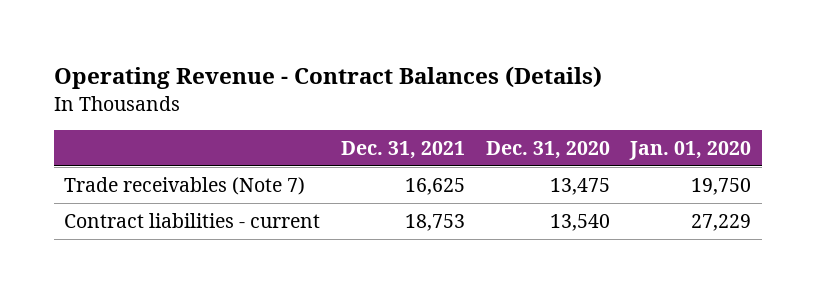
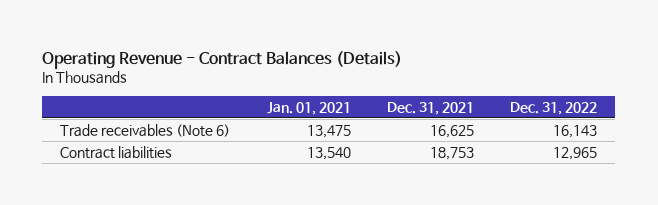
[485,141,610,160] Dec. 31, 2020 -> none
[629,141,752,161] Jan. 01, 2020 -> none
none -> [266,101,351,115] Jan. 01, 2021
none -> [510,101,598,115] Dec. 31, 2022
[64,176,306,195] Trade receivables (Note 7) -> [60,123,231,137] Trade receivables (Note 6)
[64,212,321,228] Contract liabilities - current -> [60,145,173,159] Contract liabilities

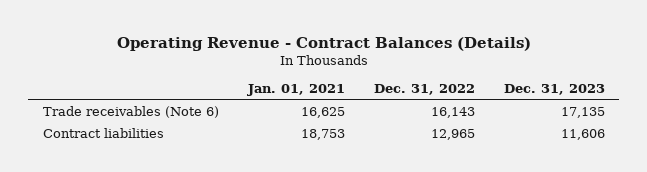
[386,101,474,115] Dec. 31, 2021 -> none
none -> [503,84,605,96] Dec. 31, 2023
[306,124,351,138] 13,475 -> [300,106,345,118] 16,625
[306,146,351,160] 13,540 -> [300,128,345,140] 18,753

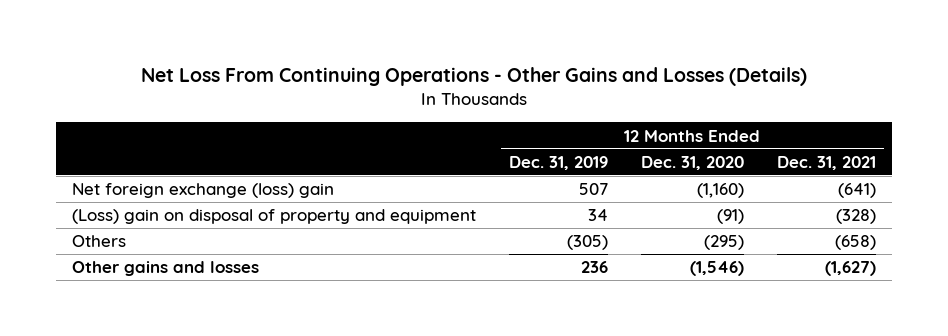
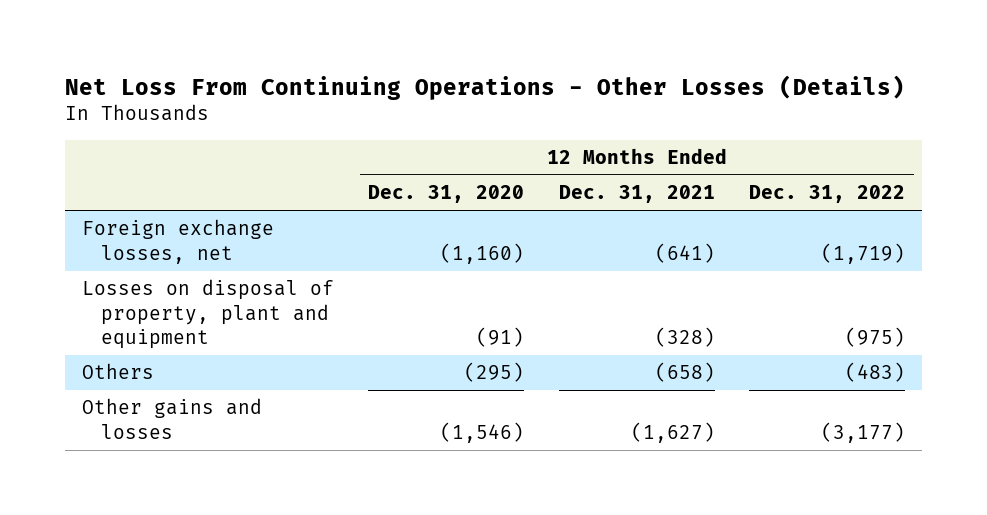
[140,67,807,87] Net Loss From Continuing Operations - Other Gains and Losses (Details) -> [64,74,905,100] Net Loss From Continuing Operations - Other Losses (Details)
[508,155,608,170] Dec. 31, 2019 -> none
none -> [748,185,905,204] Dec. 31, 2022
[72,183,335,199] Net foreign exchange (loss) gain -> [81,219,274,264] Foreign exchange losses, net
[72,209,477,225] (Loss) gain on disposal of property and equipment -> [81,279,334,349] Losses on disposal of property, plant and equipment

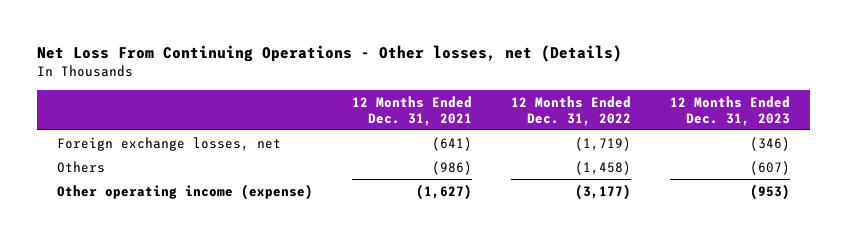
[64,74,905,100] Net Loss From Continuing Operations - Other Losses (Details) -> [37,45,623,63] Net Loss From Continuing Operations - Other losses, net (Details)
[368,185,525,204] Dec. 31, 2020 -> none
none -> [669,95,790,126] 12 Months Ended Dec. 31, 2023
[81,279,334,349] Losses on disposal of property, plant and equipment -> none
[654,362,715,383] (658) -> [431,160,472,175] (986)
[844,362,905,383] (483) -> [574,160,631,175] (1,458)
[81,398,262,439] Other gains and losses -> [56,183,313,200] Other operating income (expense)

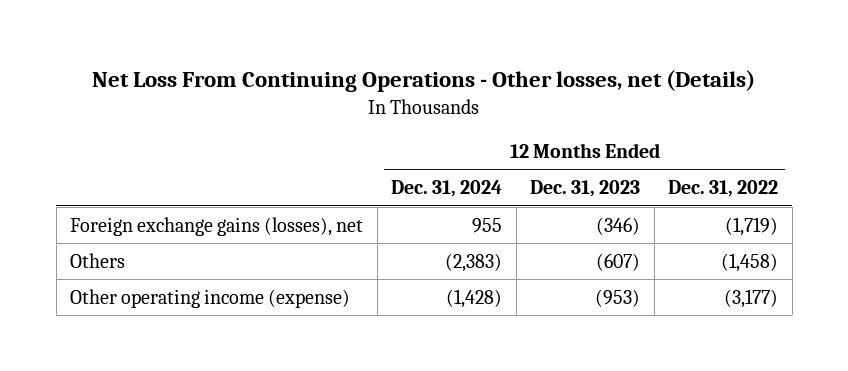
[351,95,472,126] 12 Months Ended Dec. 31, 2021 -> none
none -> [391,180,503,198] Dec. 31, 2024
[56,136,281,151] Foreign exchange losses, net -> [70,216,364,236] Foreign exchange gains (losses), net

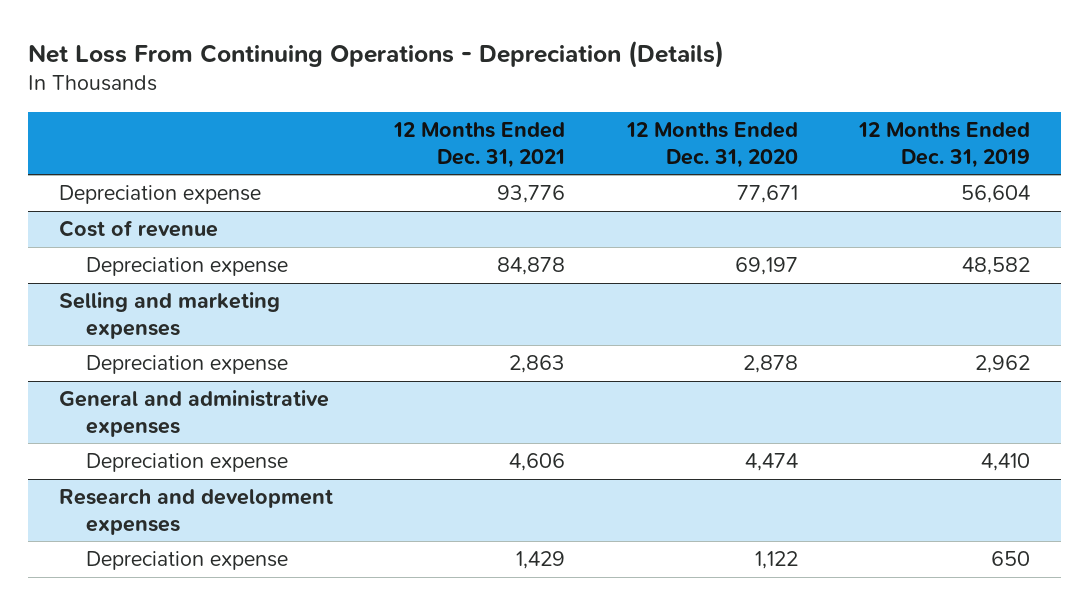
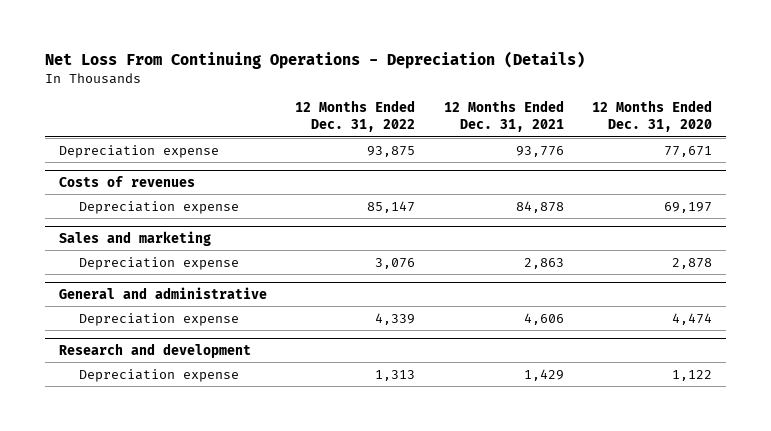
[858,121,1031,168] 12 Months Ended Dec. 31, 2019 -> none
none -> [295,100,416,133] 12 Months Ended Dec. 31, 2022
[59,220,219,238] Cost of revenue -> [59,175,196,187] Costs of revenues
[59,292,281,339] Selling and marketing expenses -> [59,230,212,246] Sales and marketing
[59,390,330,437] General and administrative expenses -> [59,286,268,299] General and administrative
[59,489,334,535] Research and development expenses -> [59,342,252,358] Research and development

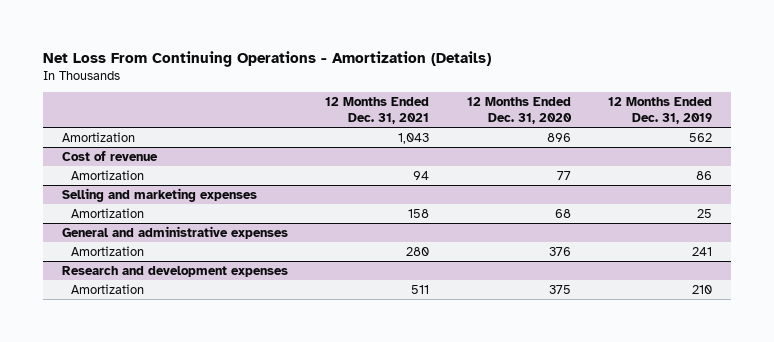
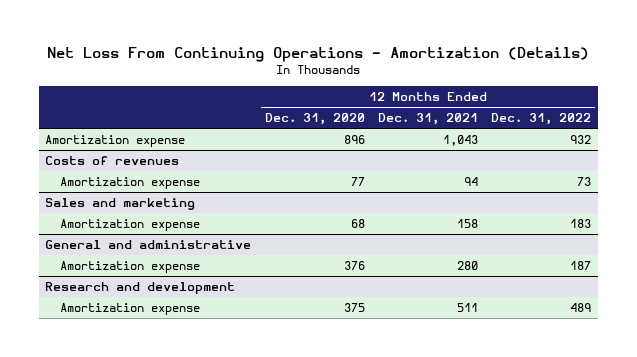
[608,97,713,125] 12 Months Ended Dec. 31, 2019 -> none
none -> [491,113,592,126] Dec. 31, 2022
[61,132,135,143] Amortization -> [45,135,186,148] Amortization expense
[61,151,158,162] Cost of revenue -> [45,156,180,166] Costs of revenues
[71,170,145,181] Amortization -> [60,177,201,190] Amortization expense
[61,188,257,203] Selling and marketing expenses -> [45,198,196,211] Sales and marketing
[71,208,145,219] Amortization -> [60,219,201,232] Amortization expense
[61,226,288,240] General and administrative expenses -> [45,240,252,250] General and administrative
[71,246,145,257] Amortization -> [60,261,201,274] Amortization expense
[61,266,288,278] Research and development expenses -> [45,282,236,295] Research and development
[71,284,145,295] Amortization -> [60,303,201,316] Amortization expense

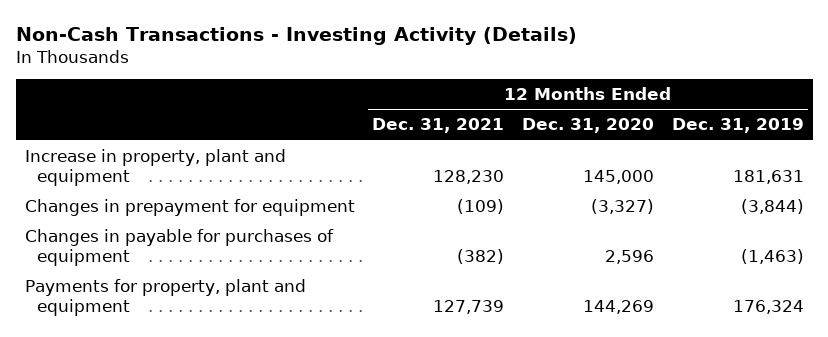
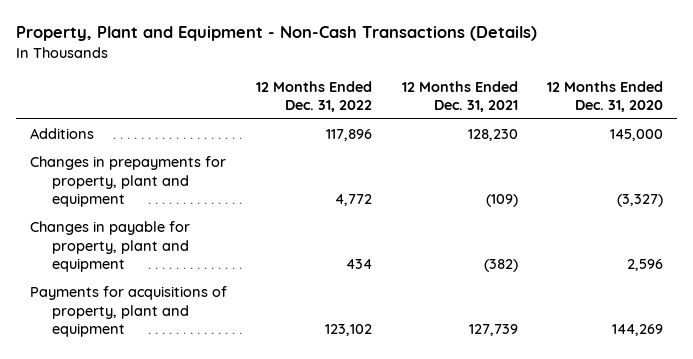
[15,26,577,45] Non-Cash Transactions - Investing Activity (Details) -> [15,26,537,42] Property, Plant and Equipment - Non-Cash Transactions (Details)
[671,118,804,134] Dec. 31, 2019 -> none
none -> [256,80,373,112] 12 Months Ended Dec. 31, 2022
[24,149,286,187] Increase in property, plant and equipment -> [30,128,95,140] Additions
[24,199,355,217] Changes in prepayment for equipment -> [30,156,227,208] Changes in prepayments for property, plant and equipment
[24,229,334,267] Changes in payable for purchases of equipment -> [30,221,191,273] Changes in payable for property, plant and equipment
[24,279,306,317] Payments for property, plant and equipment -> [30,286,228,338] Payments for acquisitions of property, plant and equipment

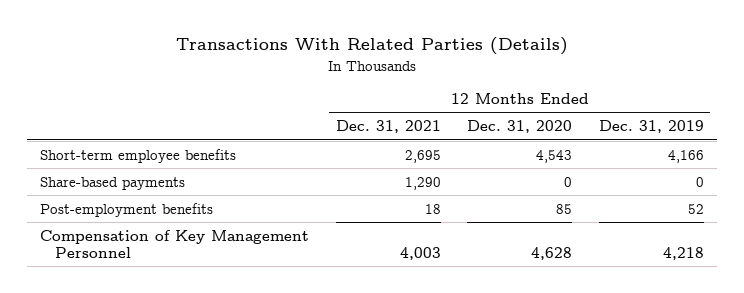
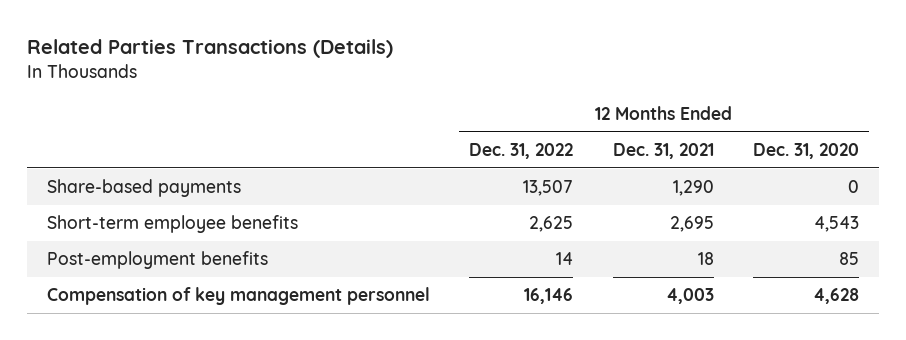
[176,37,569,56] Transactions With Related Parties (Details) -> [27,39,394,59] Related Parties Transactions (Details)
[598,120,704,134] Dec. 31, 2019 -> none
none -> [469,142,574,159] Dec. 31, 2022
[40,148,237,163] Short-term employee benefits -> [46,215,298,234] Short-term employee benefits
[40,229,310,259] Compensation of Key Management Personnel -> [46,287,430,306] Compensation of key management personnel

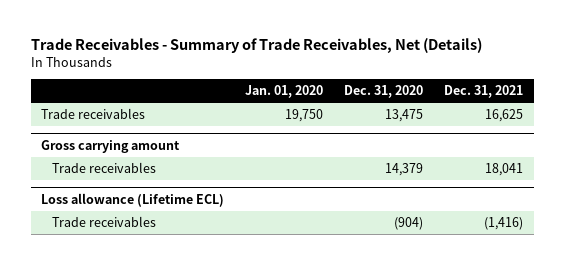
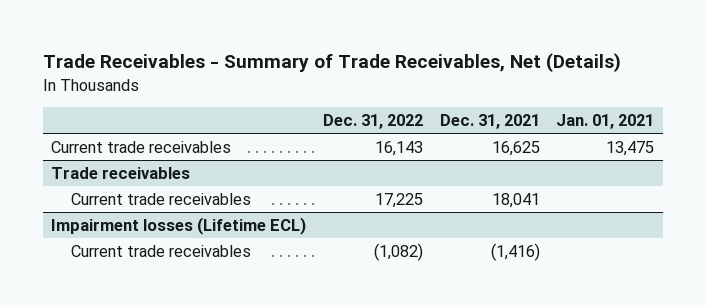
[245,85,324,99] Jan. 01, 2020 -> none
[344,85,424,99] Dec. 31, 2020 -> none
none -> [322,113,423,129] Dec. 31, 2022
none -> [556,113,655,129] Jan. 01, 2021
[41,108,146,120] Trade receivables -> [51,141,232,154] Current trade receivables
[41,139,181,153] Gross carrying amount -> [51,167,191,180] Trade receivables
[51,162,156,174] Trade receivables -> [71,193,252,206] Current trade receivables
[41,192,225,207] Loss allowance (Lifetime ECL) -> [51,217,307,236] Impairment losses (Lifetime ECL)
[51,216,156,228] Trade receivables -> [71,245,252,258] Current trade receivables

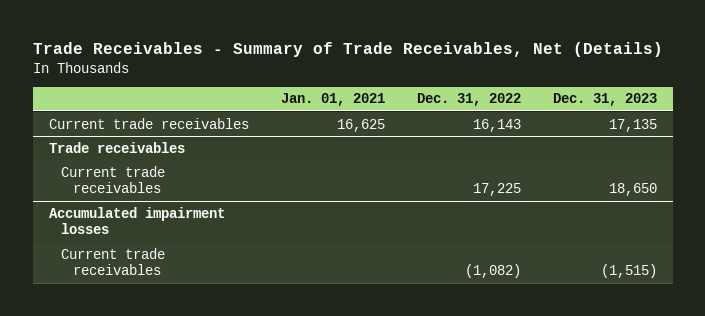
[439,113,540,129] Dec. 31, 2021 -> none
none -> [552,93,657,107] Dec. 31, 2023
[606,141,655,157] 13,475 -> [336,118,385,132] 16,625
[51,217,307,236] Impairment losses (Lifetime ECL) -> [48,206,225,235] Accumulated impairment losses

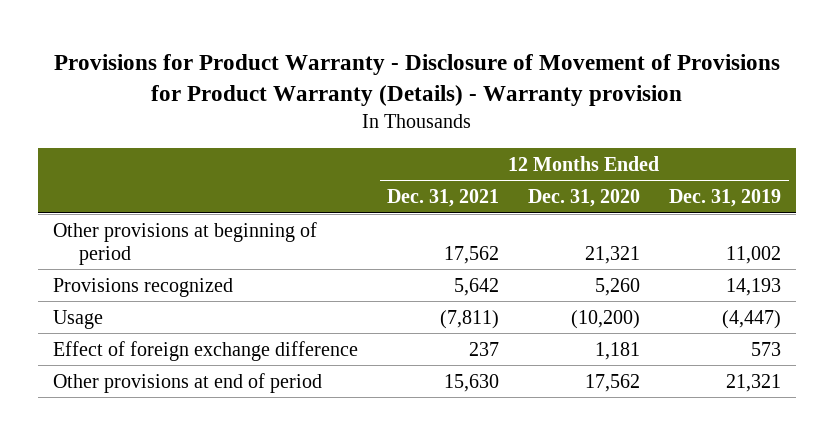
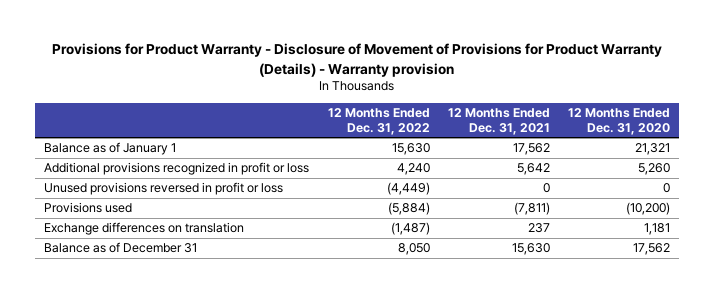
[669,189,782,208] Dec. 31, 2019 -> none
none -> [327,108,430,135] 12 Months Ended Dec. 31, 2022
[52,221,317,265] Other provisions at beginning of period -> [44,142,177,156] Balance as of January 1
[52,277,233,297] Provisions recognized -> [44,162,310,176] Additional provisions recognized in profit or loss
none -> [44,182,284,196] Unused provisions reversed in profit or loss
[52,309,103,329] Usage -> [44,202,133,214] Provisions used
[52,340,358,361] Effect of foreign exchange difference -> [44,222,245,236] Exchange differences on translation
[52,372,322,393] Other provisions at end of period -> [44,242,198,254] Balance as of December 31

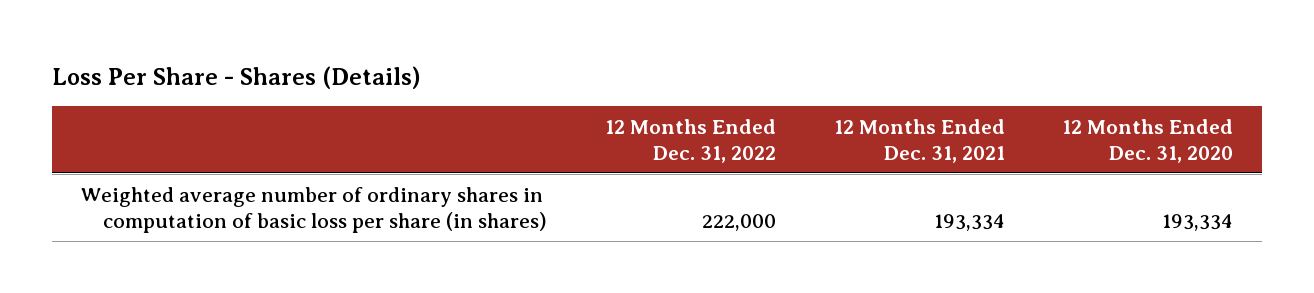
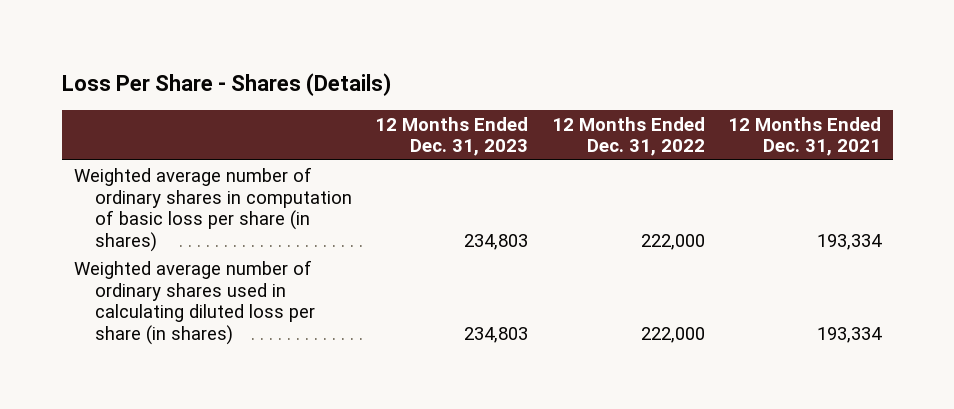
[1062,118,1234,163] 12 Months Ended Dec. 31, 2020 -> none
none -> [375,116,529,157] 12 Months Ended Dec. 31, 2023
none -> [73,259,315,345] Weighted average number of ordinary shares used in calculating diluted loss per share (in shares)

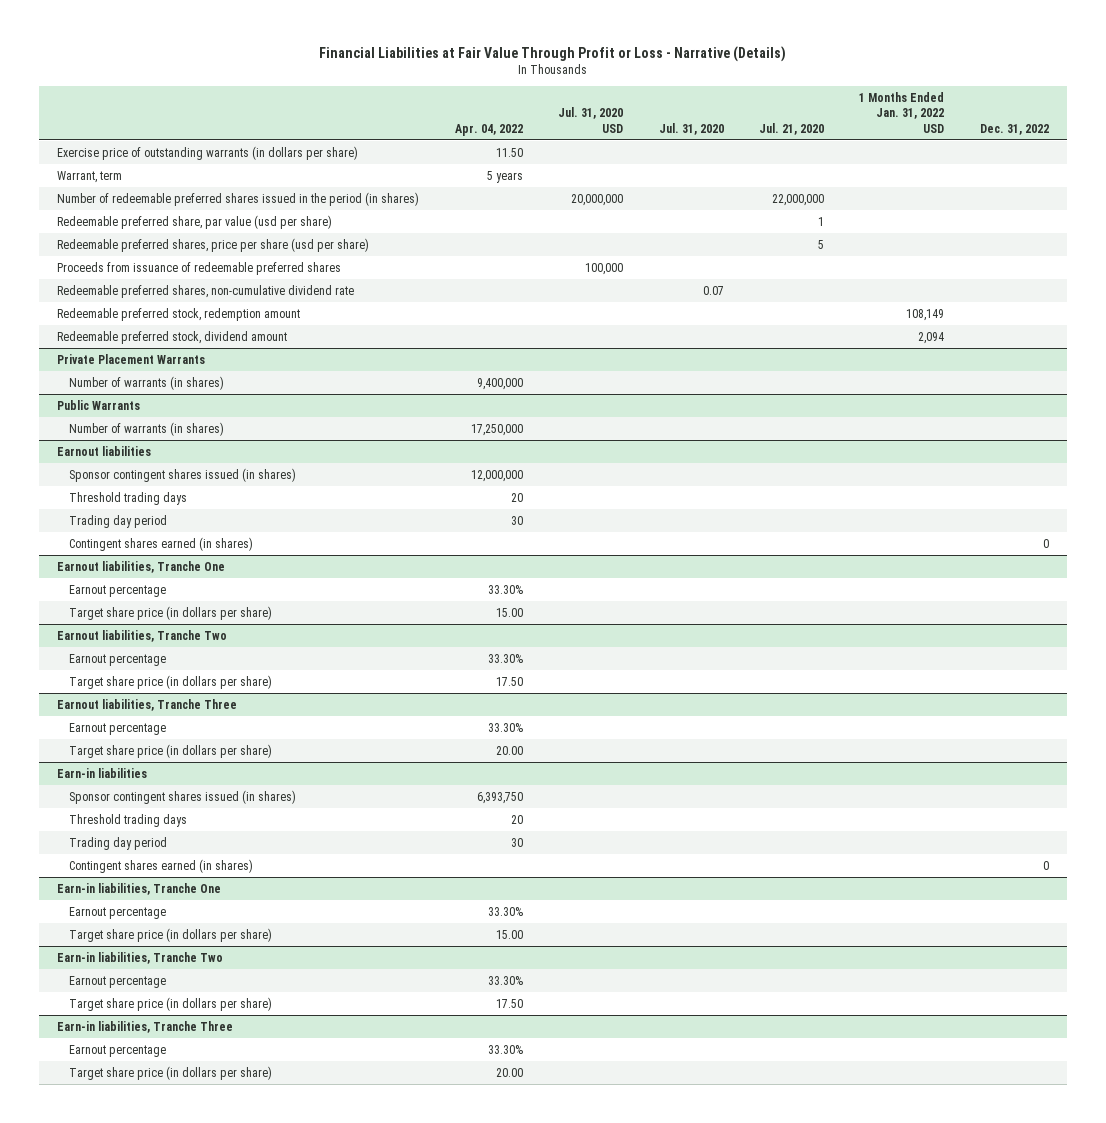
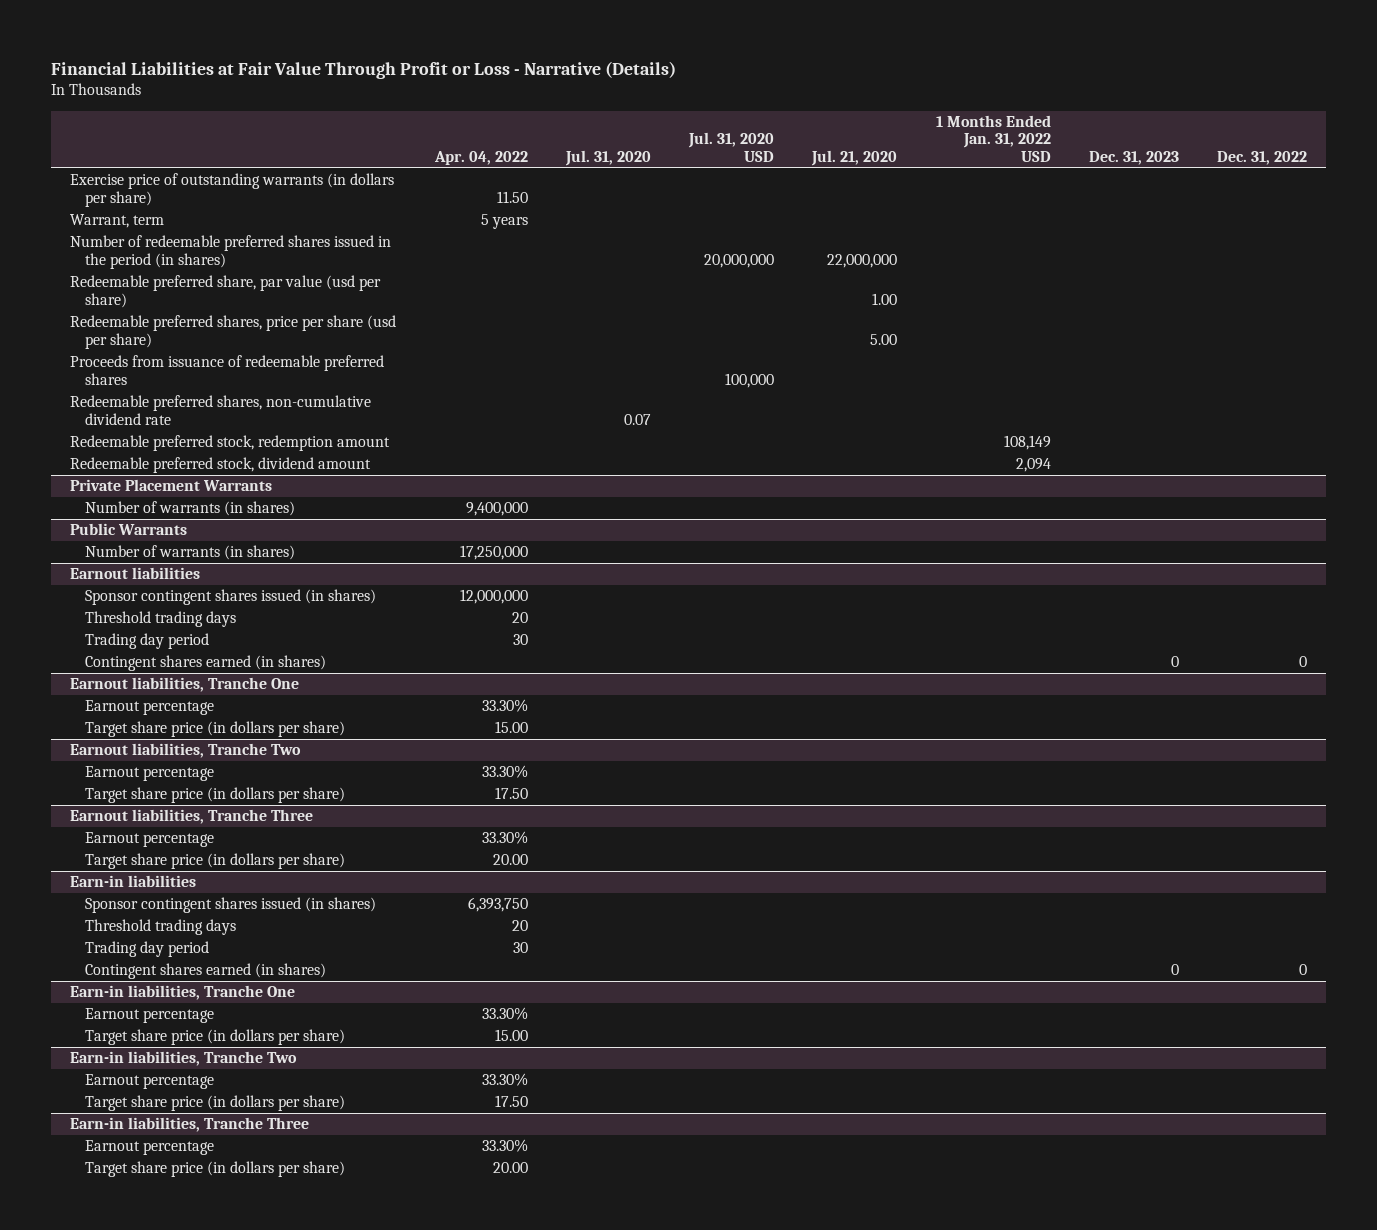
none -> [1088,151,1179,166] Dec. 31, 2023
[817,216,824,226] 1 -> [872,292,898,305] 1.00
[817,239,824,249] 5 -> [870,333,898,345] 5.00

